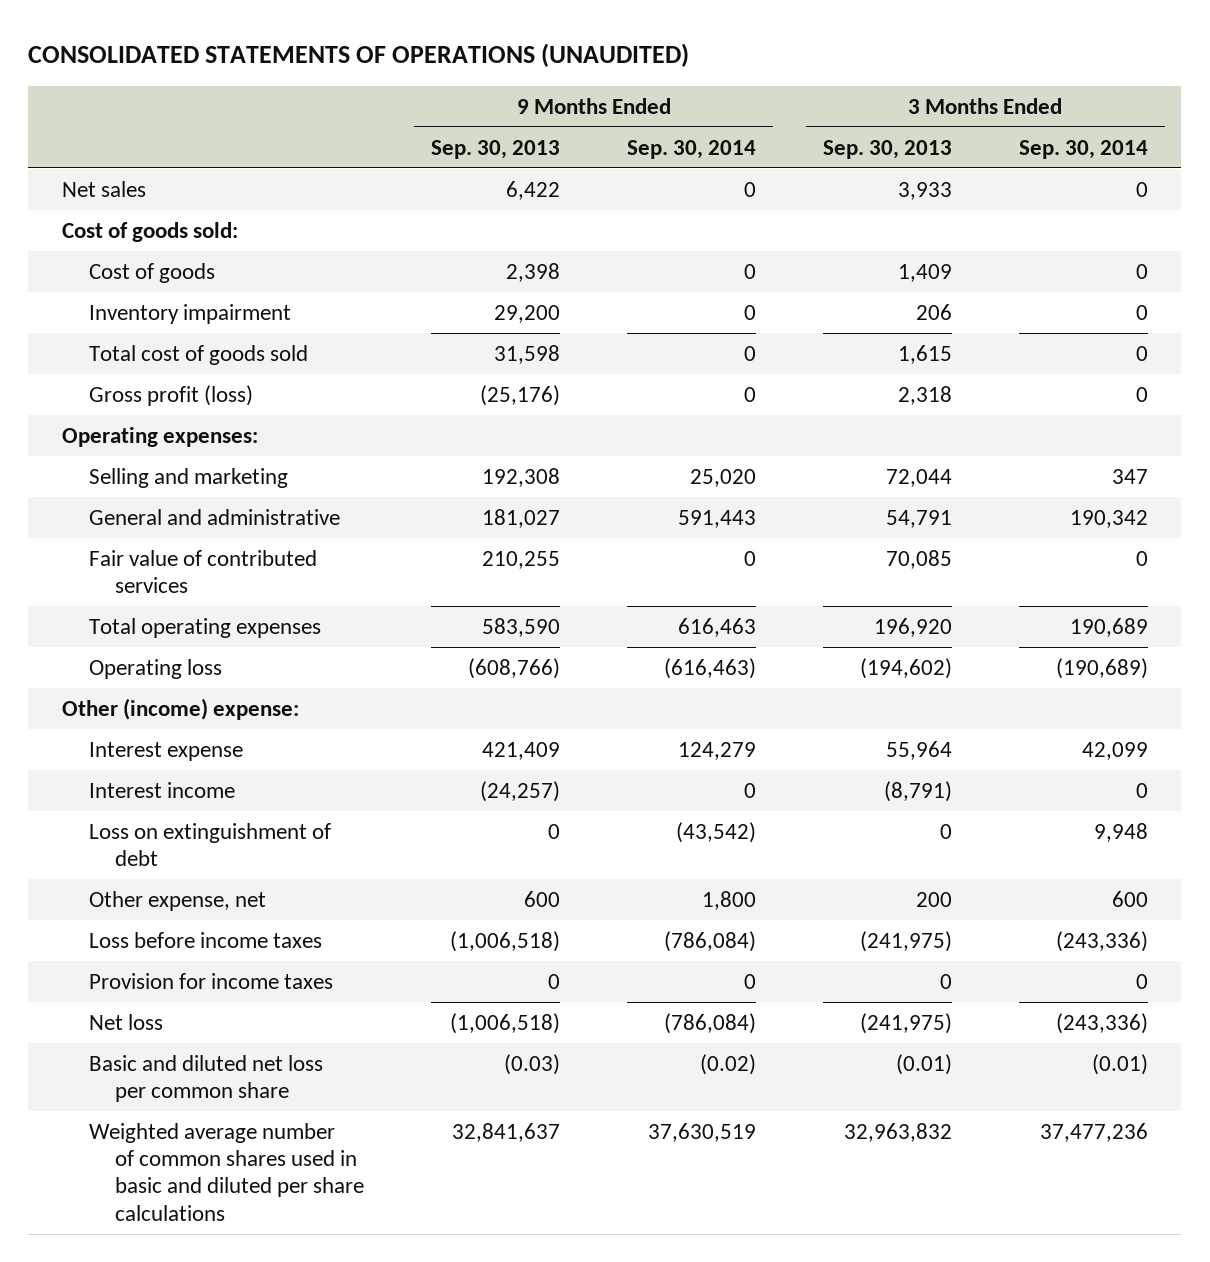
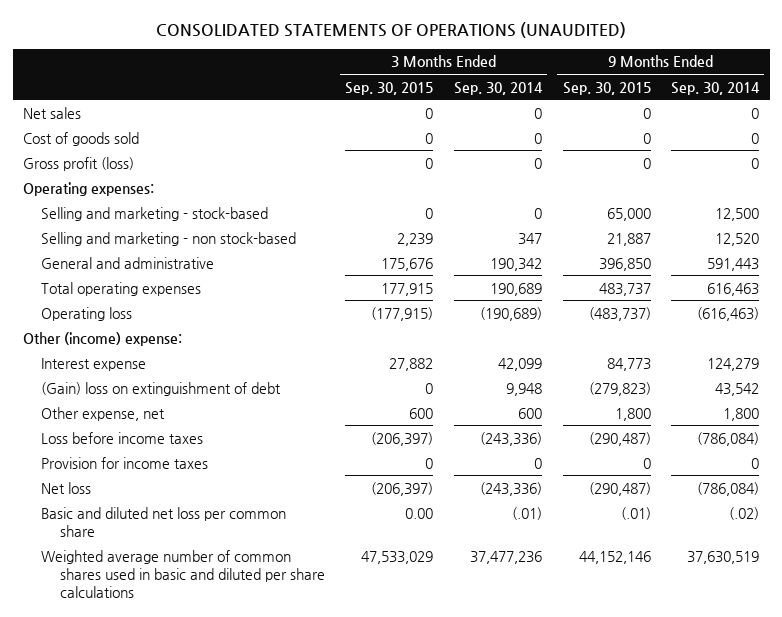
[431,139,561,159] Sep. 30, 2013 -> none
[822,139,952,159] Sep. 30, 2013 -> none
none -> [345,81,434,95] Sep. 30, 2015
none -> [562,81,651,95] Sep. 30, 2015
[61,221,238,242] Cost of goods sold: -> none
[88,303,291,324] Inventory impairment -> none
[88,344,308,365] Total cost of goods sold -> none
[88,262,215,283] Cost of goods -> [23,131,140,146] Cost of goods sold
[88,467,288,488] Selling and marketing -> [41,206,269,221] Selling and marketing - stock-based
[690,468,757,487] 25,020 -> [715,207,760,221] 12,500
[1111,468,1148,484] 347 -> [533,207,542,219] 0
none -> [41,231,297,246] Selling and marketing - non stock-based
[88,549,317,594] Fair value of contributed services -> none
[88,781,235,798] Interest income -> none
[88,822,331,867] Loss on extinguishment of debt -> [41,381,282,396] (Gain) loss on extinguishment of debt
[676,821,757,843] (43,542) -> [715,382,760,396] 43,542
[700,1053,757,1075] (0.02) -> [729,506,760,520] (.02)
[1091,1053,1148,1075] (0.01) -> [511,506,542,520] (.01)

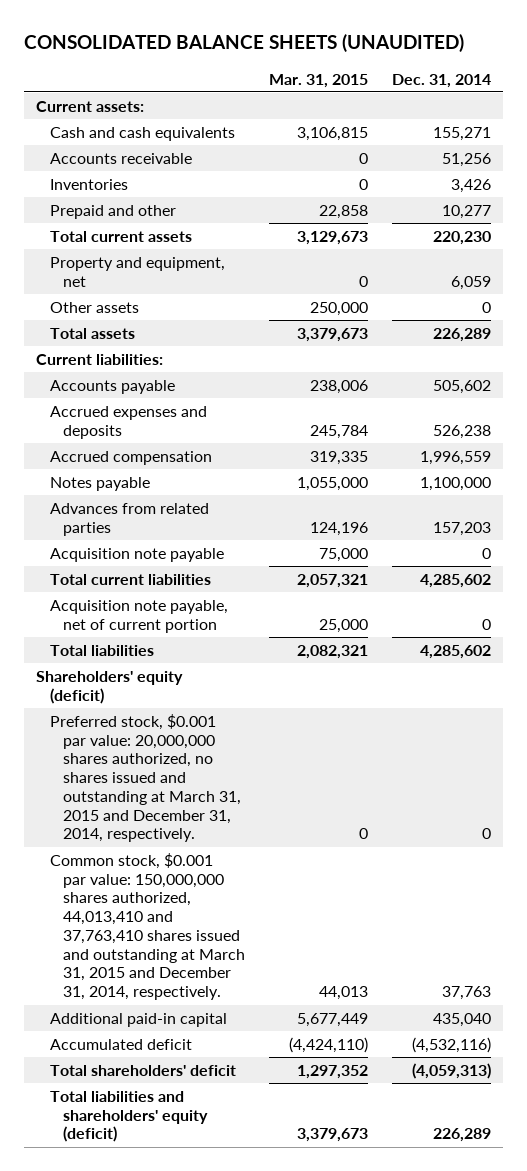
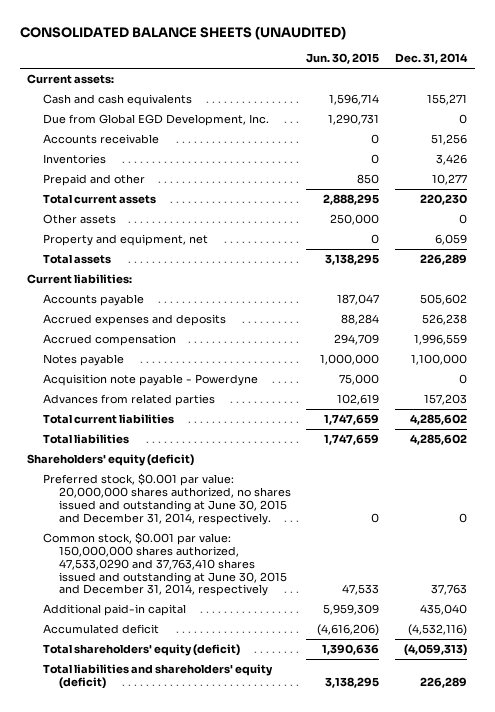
[269,73,369,88] Mar. 31, 2015 -> none
none -> [306,53,380,65] Jun. 30, 2015
none -> [43,114,270,127] Due from Global EGD Development, Inc.
[49,257,225,287] Property and equipment, net -> [43,234,209,247] Property and equipment, net
none -> [43,374,259,387] Acquisition note payable - Powerdyne
[49,548,224,563] Acquisition note payable -> none
[49,600,228,633] Acquisition note payable, net of current portion -> none
[49,714,242,843] Preferred stock, $0.001 par value: 20,000,000 shares authorized, no shares issued and outstanding at March 31, 2015 and December 31, 2014, respectively. -> [43,473,291,525] Preferred stock, $0.001 par value: 20,000,000 shares authorized, no shares issued and outstanding at June 30, 2015 and December 31, 2014, respectively.
[49,853,246,1001] Common stock, $0.001 par value: 150,000,000 shares authorized, 44,013,410 and 37,763,410 shares issued and outstanding at March 31, 2015 and December 31, 2014, respectively. -> [43,532,287,597] Common stock, $0.001 par value: 150,000,000 shares authorized, 47,533,0290 and 37,763,410 shares issued and outstanding at June 30, 2015 and December 31, 2014, respectively
[49,1065,236,1077] Total shareholders' deficit -> [43,644,241,657] Total shareholders' equity (deficit)

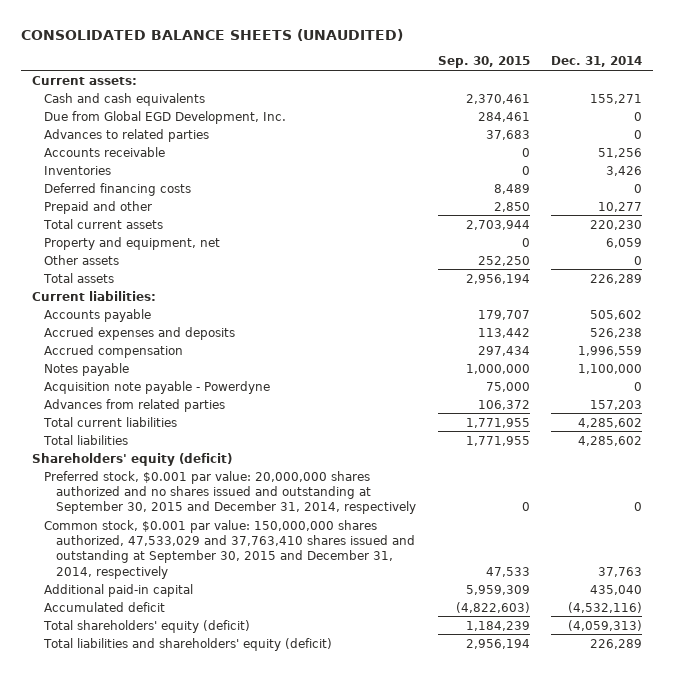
[306,53,380,65] Jun. 30, 2015 -> none
none -> [437,56,530,69] Sep. 30, 2015
none -> [44,128,210,142] Advances to related parties
none -> [44,182,192,196] Deferred financing costs
[43,214,117,225] Other assets -> [44,254,120,265] Other assets
[43,473,291,525] Preferred stock, $0.001 par value: 20,000,000 shares authorized, no shares issued and outstanding at June 30, 2015 and December 31, 2014, respectively. -> [44,470,417,515] Preferred stock, $0.001 par value: 20,000,000 shares authorized and no shares issued and outstanding at September 30, 2015 and December 31, 2014, respectively
[43,532,287,597] Common stock, $0.001 par value: 150,000,000 shares authorized, 47,533,0290 and 37,763,410 shares issued and outstanding at June 30, 2015 and December 31, 2014, respectively -> [44,519,416,579] Common stock, $0.001 par value: 150,000,000 shares authorized, 47,533,029 and 37,763,410 shares issued and outstanding at September 30, 2015 and December 31, 2014, respectively

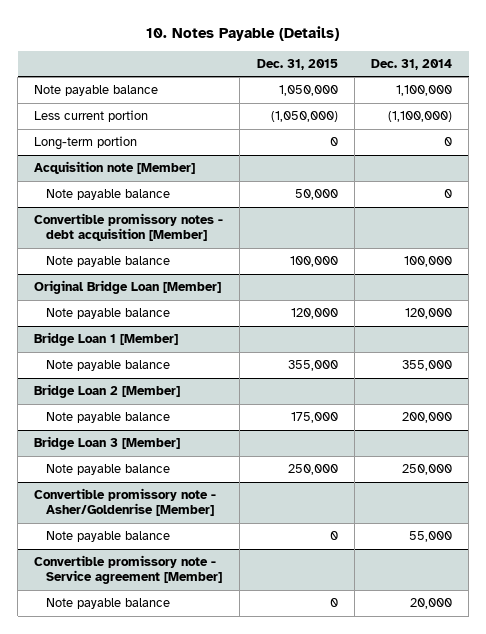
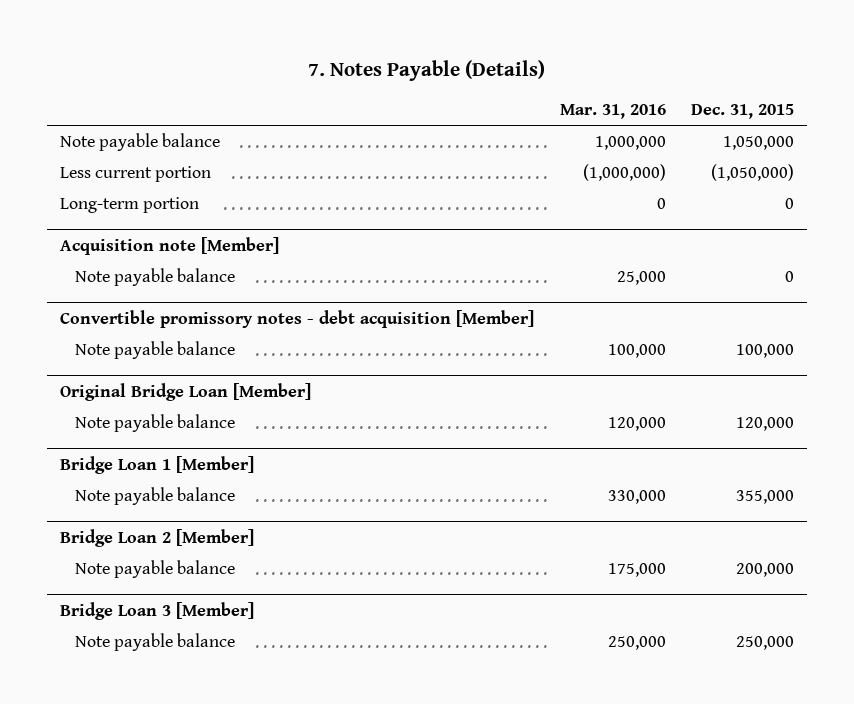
[146,25,340,41] 10. Notes Payable (Details) -> [308,59,546,81] 7. Notes Payable (Details)
[370,58,452,70] Dec. 31, 2014 -> none
none -> [559,103,666,119] Mar. 31, 2016
[294,189,338,201] 50,000 -> [784,271,794,283] 0
[290,412,338,424] 175,000 -> [735,563,794,578] 200,000
[34,488,217,517] Convertible promissory note - Asher/Goldenrise [Member] -> none
[45,531,170,543] Note payable balance -> none
[34,555,222,585] Convertible promissory note - Service agreement [Member] -> none
[45,598,170,610] Note payable balance -> none

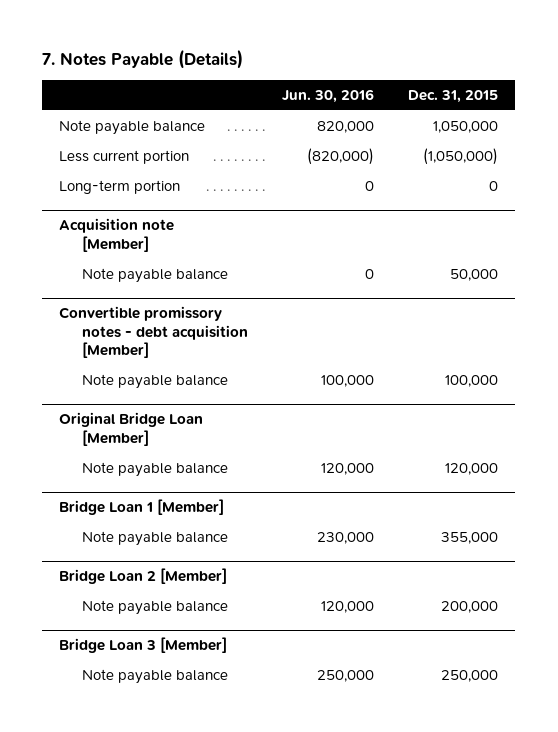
[559,103,666,119] Mar. 31, 2016 -> none
none -> [282,88,375,103] Jun. 30, 2016
[784,271,794,283] 0 -> [450,268,499,281] 50,000

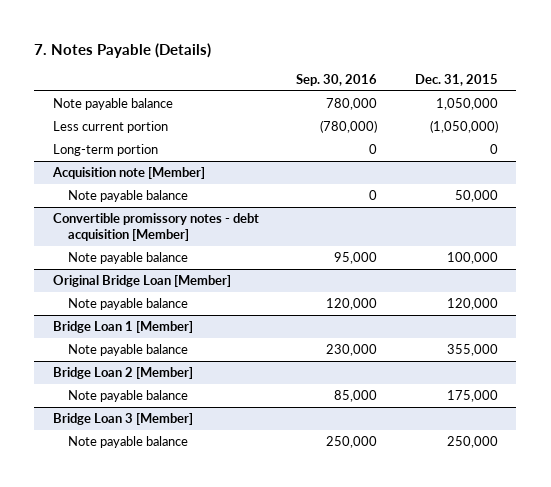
[282,88,375,103] Jun. 30, 2016 -> none
none -> [296,73,378,86] Sep. 30, 2016
[441,600,499,613] 200,000 -> [446,390,498,403] 175,000

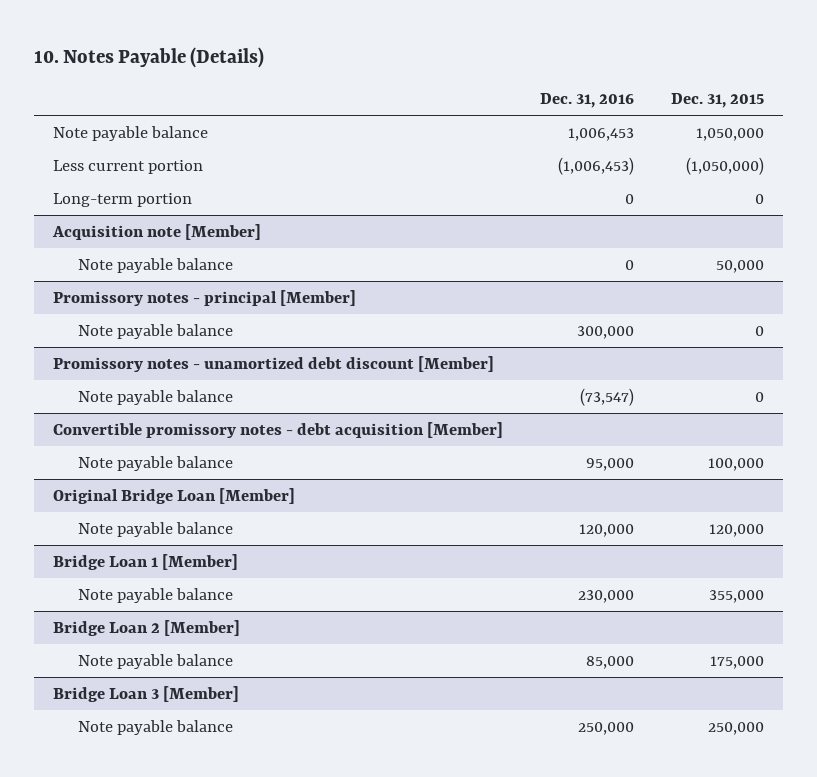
[34,42,212,58] 7. Notes Payable (Details) -> [34,47,265,69] 10. Notes Payable (Details)
[296,73,378,86] Sep. 30, 2016 -> none
none -> [539,93,634,109] Dec. 31, 2016
none -> [52,289,356,306] Promissory notes - principal [Member]
none -> [78,323,234,339] Note payable balance
none -> [52,355,494,372] Promissory notes - unamortized debt discount [Member]
none -> [78,389,234,405] Note payable balance

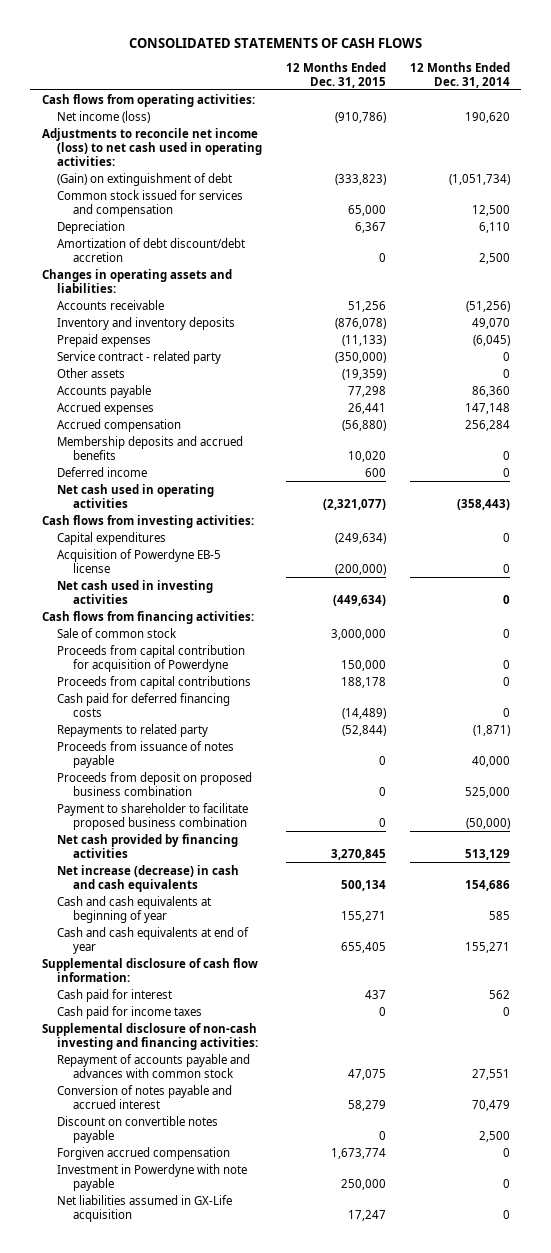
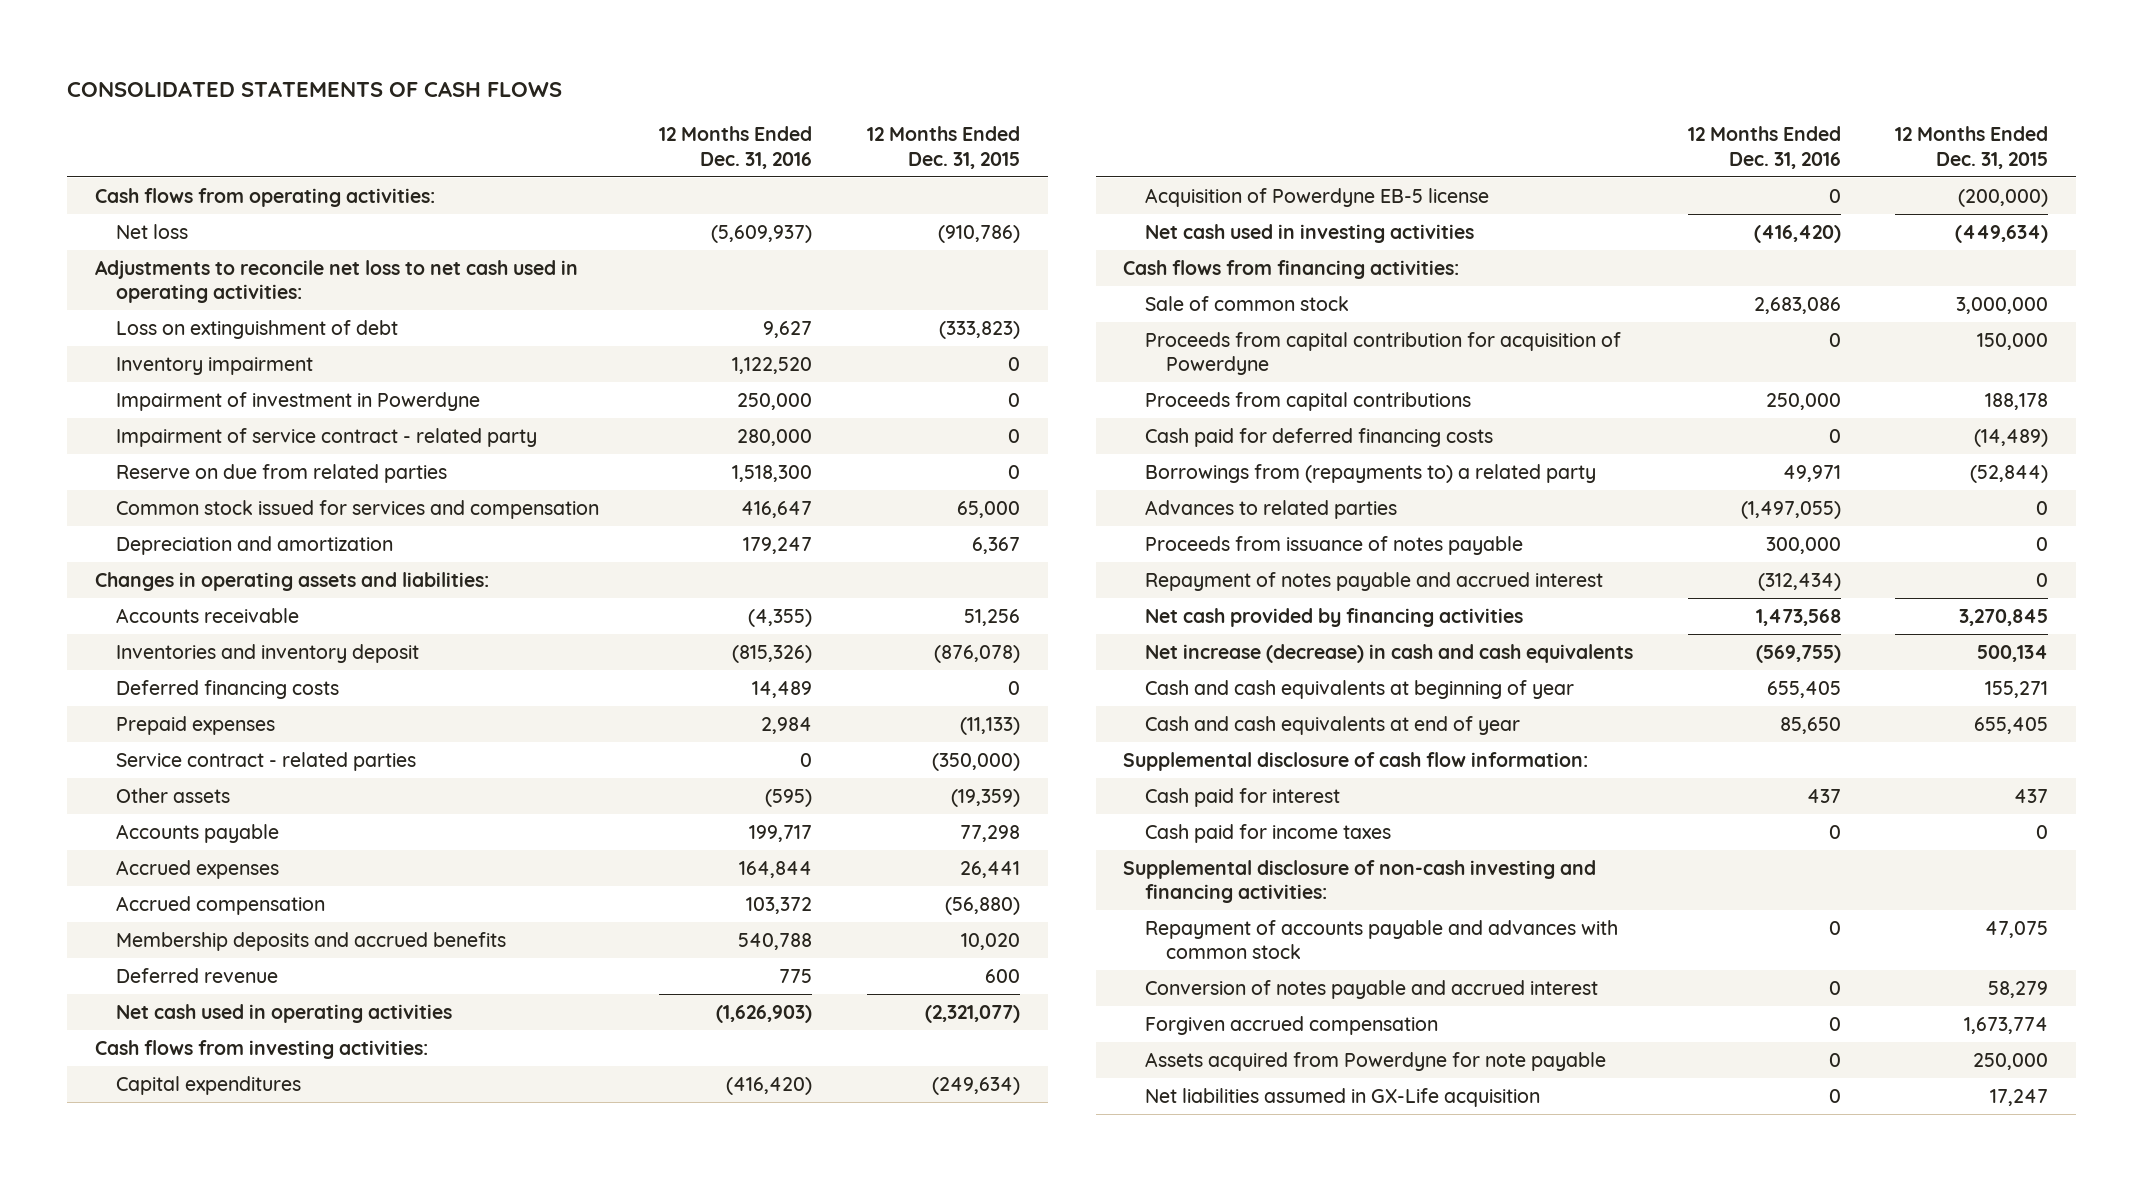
[409,61,510,88] 12 Months Ended Dec. 31, 2014 -> none
none -> [659,126,813,169] 12 Months Ended Dec. 31, 2016
[57,110,151,123] Net income (loss) -> [116,223,189,239] Net loss
[41,127,263,166] Adjustments to reconcile net income (loss) to net cash used in operating activities: -> [94,259,578,304] Adjustments to reconcile net loss to net cash used in operating activities:
[57,172,233,186] (Gain) on extinguishment of debt -> [116,319,399,339] Loss on extinguishment of debt
none -> [116,356,314,375] Inventory impairment
none -> [116,391,481,411] Impairment of investment in Powerdyne
none -> [116,427,538,447] Impairment of service contract - related party
none -> [116,463,448,483] Reserve on due from related parties
[57,237,246,262] Amortization of debt discount/debt accretion -> none
[57,220,126,234] Depreciation -> [116,535,394,555] Depreciation and amortization
[57,316,236,330] Inventory and inventory deposits -> [116,643,420,663] Inventories and inventory deposit
none -> [116,679,340,699] Deferred financing costs
[57,350,222,364] Service contract - related party -> [116,751,417,771] Service contract - related parties
[57,466,148,477] Deferred income -> [116,967,279,983] Deferred revenue
[57,723,209,737] Repayments to related party -> [1144,463,1596,483] Borrowings from (repayments to) a related party
none -> [1144,499,1397,519] Advances to related parties
[57,771,253,796] Proceeds from deposit on proposed business combination -> none
[57,802,249,830] Payment to shareholder to facilitate proposed business combination -> none
none -> [1144,571,1603,591] Repayment of notes payable and accrued interest
[57,1115,219,1143] Discount on convertible notes payable -> none
[57,1163,248,1191] Investment in Powerdyne with note payable -> none
none -> [1144,1051,1606,1071] Assets acquired from Powerdyne for note payable

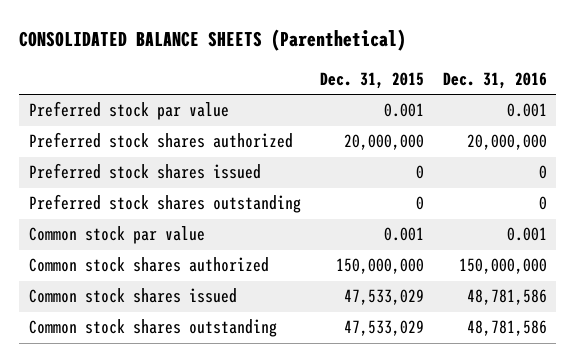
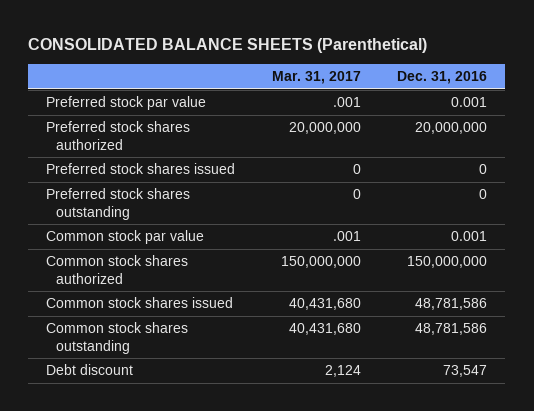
[319,72,424,90] Dec. 31, 2015 -> none
none -> [271,70,361,84] Mar. 31, 2017
none -> [46,364,134,376] Debt discount

